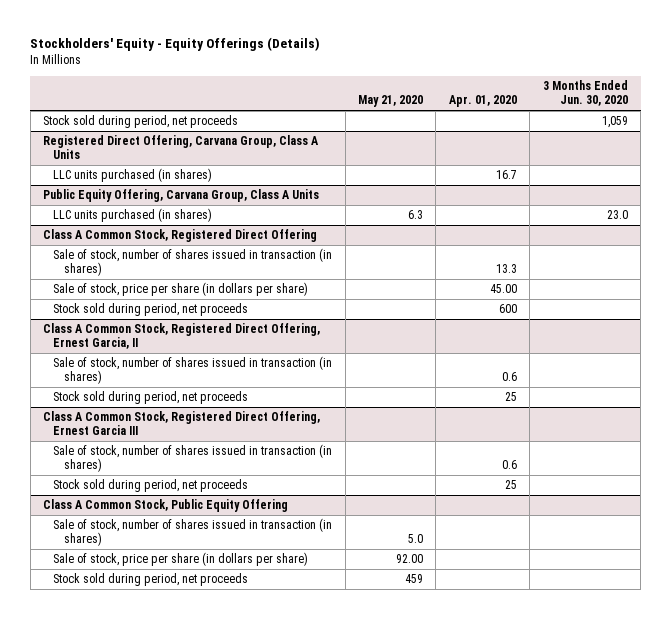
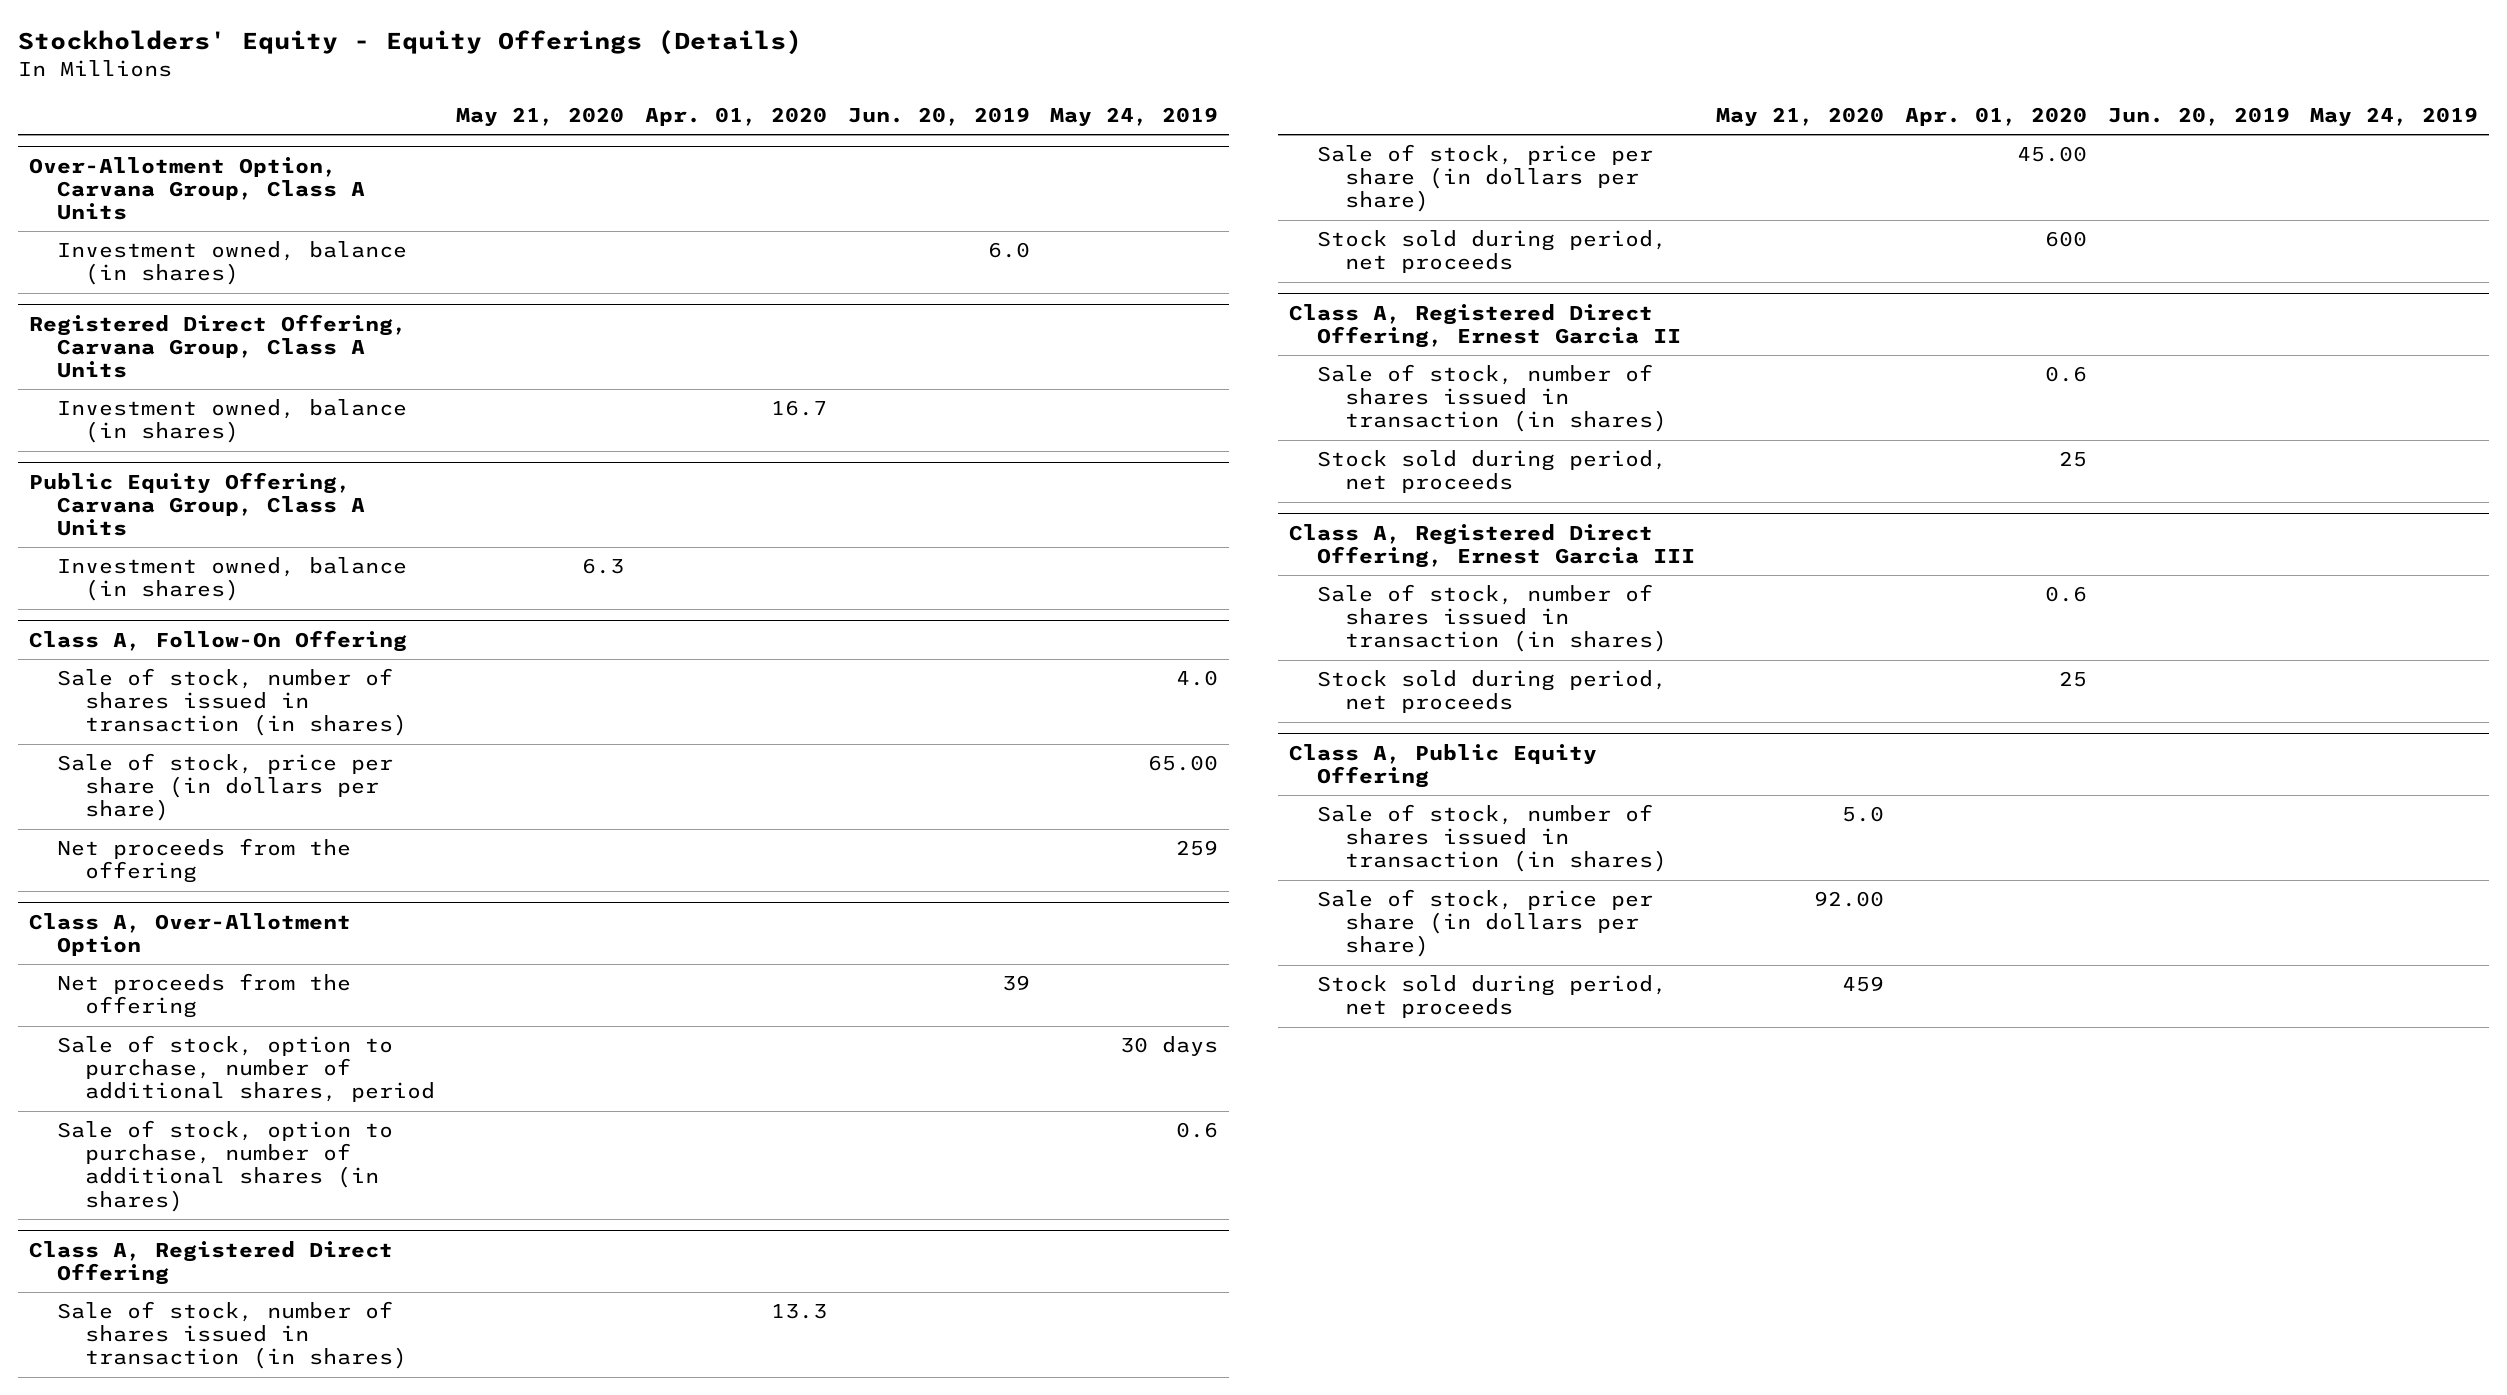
[542,80,628,107] 3 Months Ended Jun. 30, 2020 -> none
none -> [847,106,1030,126] Jun. 20, 2019
none -> [1050,106,1219,127] May 24, 2019
[42,115,238,129] Stock sold during period, net proceeds -> none
none -> [28,156,365,220] Over-Allotment Option, Carvana Group, Class A Units
none -> [56,241,407,286] Investment owned, balance (in shares)
[53,168,213,183] LLC units purchased (in shares) -> [56,399,407,444] Investment owned, balance (in shares)
[53,208,213,223] LLC units purchased (in shares) -> [56,557,407,602] Investment owned, balance (in shares)
none -> [28,629,407,652] Class A, Follow-On Offering
none -> [56,668,407,737] Sale of stock, number of shares issued in transaction (in shares)
none -> [56,753,393,822] Sale of stock, price per share (in dollars per share)
none -> [56,838,351,884] Net proceeds from the offering
none -> [28,912,351,956] Class A, Over-Allotment Option
none -> [56,973,351,1019] Net proceeds from the offering
none -> [56,1035,435,1103] Sale of stock, option to purchase, number of additional shares, period
none -> [56,1120,393,1212] Sale of stock, option to purchase, number of additional shares (in shares)
[42,229,317,243] Class A Common Stock, Registered Direct Offering -> [28,1240,393,1285] Class A, Registered Direct Offering
[42,323,320,350] Class A Common Stock, Registered Direct Offering, Ernest Garcia, II -> [1288,303,1681,348] Class A, Registered Direct Offering, Ernest Garcia II
[42,411,320,436] Class A Common Stock, Registered Direct Offering, Ernest Garcia III -> [1288,523,1695,568] Class A, Registered Direct Offering, Ernest Garcia III
[42,499,288,513] Class A Common Stock, Public Equity Offering -> [1288,743,1597,788] Class A, Public Equity Offering

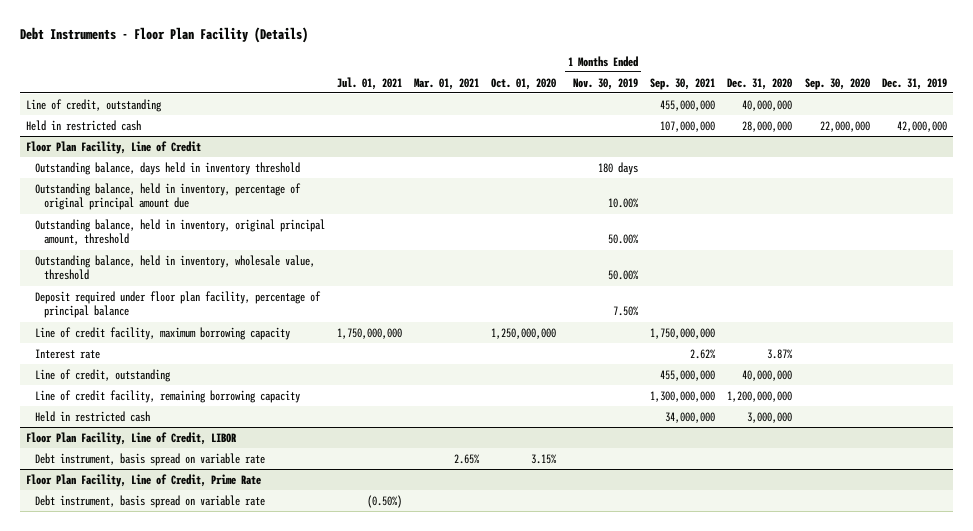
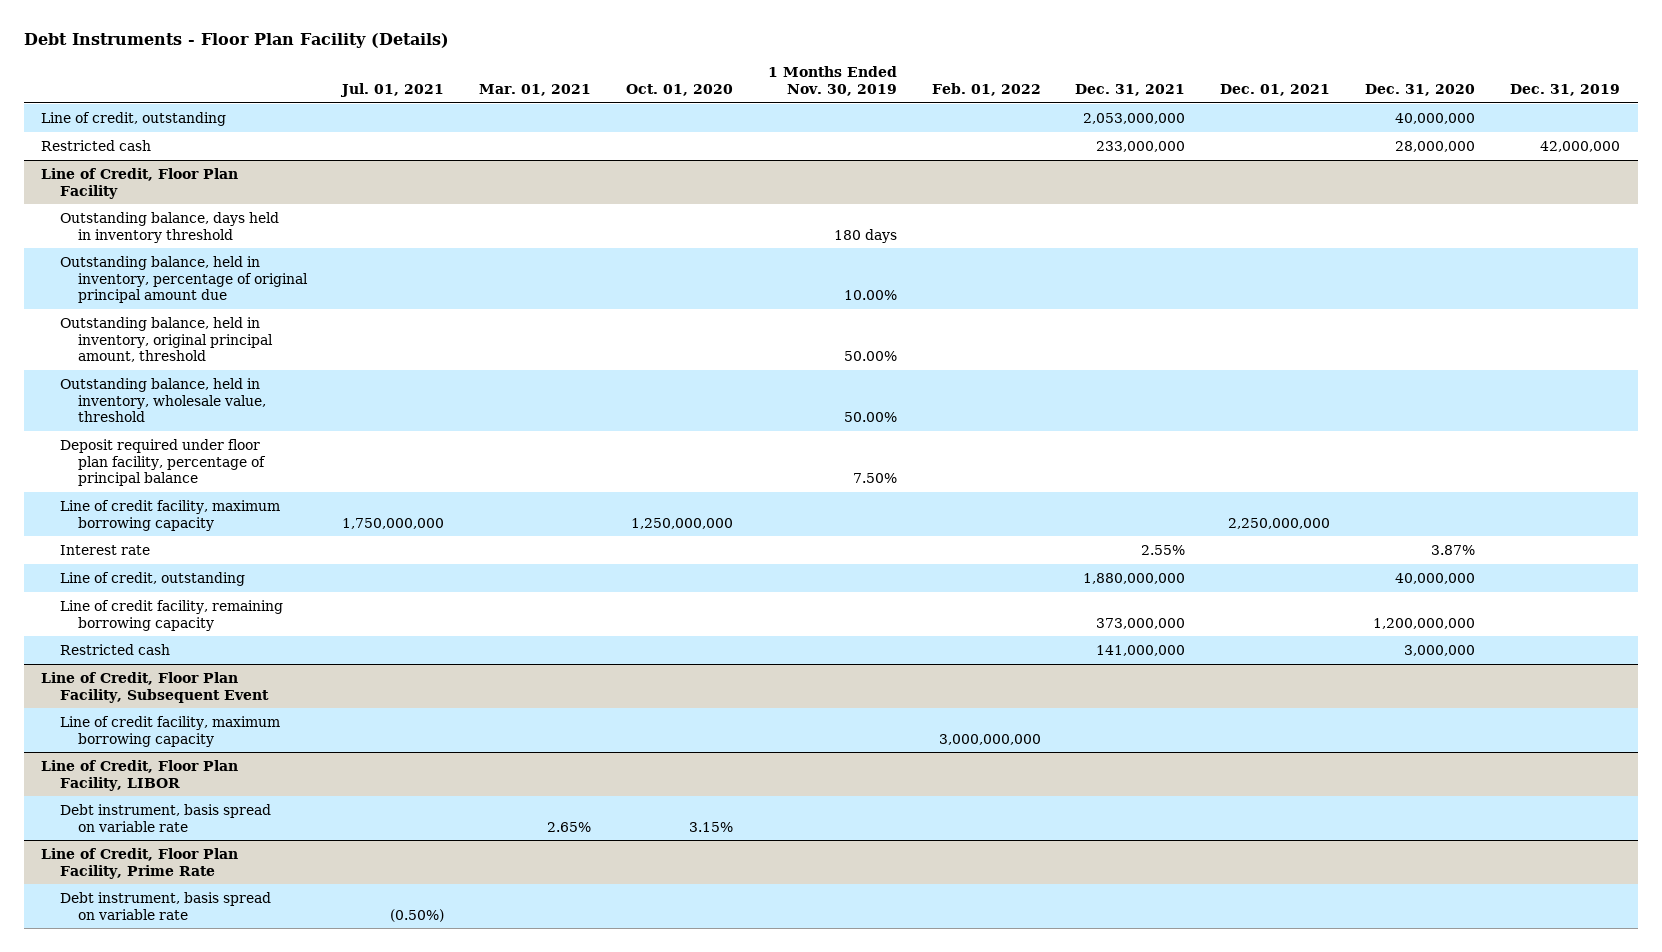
[650,77,716,90] Sep. 30, 2021 -> none
[804,77,870,90] Sep. 30, 2020 -> none
none -> [931,83,1041,97] Feb. 01, 2022
none -> [1075,84,1186,97] Dec. 31, 2021
none -> [1220,84,1331,97] Dec. 01, 2021
[26,119,142,131] Held in restricted cash -> [41,139,152,151] Restricted cash
[26,140,202,154] Floor Plan Facility, Line of Credit -> [41,167,239,199] Line of Credit, Floor Plan Facility
[34,410,150,422] Held in restricted cash -> [59,643,170,655] Restricted cash
none -> [41,671,269,703] Line of Credit, Floor Plan Facility, Subsequent Event
none -> [59,715,280,747] Line of credit facility, maximum borrowing capacity
[26,431,238,445] Floor Plan Facility, Line of Credit, LIBOR -> [41,759,239,791] Line of Credit, Floor Plan Facility, LIBOR
[26,473,262,487] Floor Plan Facility, Line of Credit, Prime Rate -> [41,847,239,879] Line of Credit, Floor Plan Facility, Prime Rate

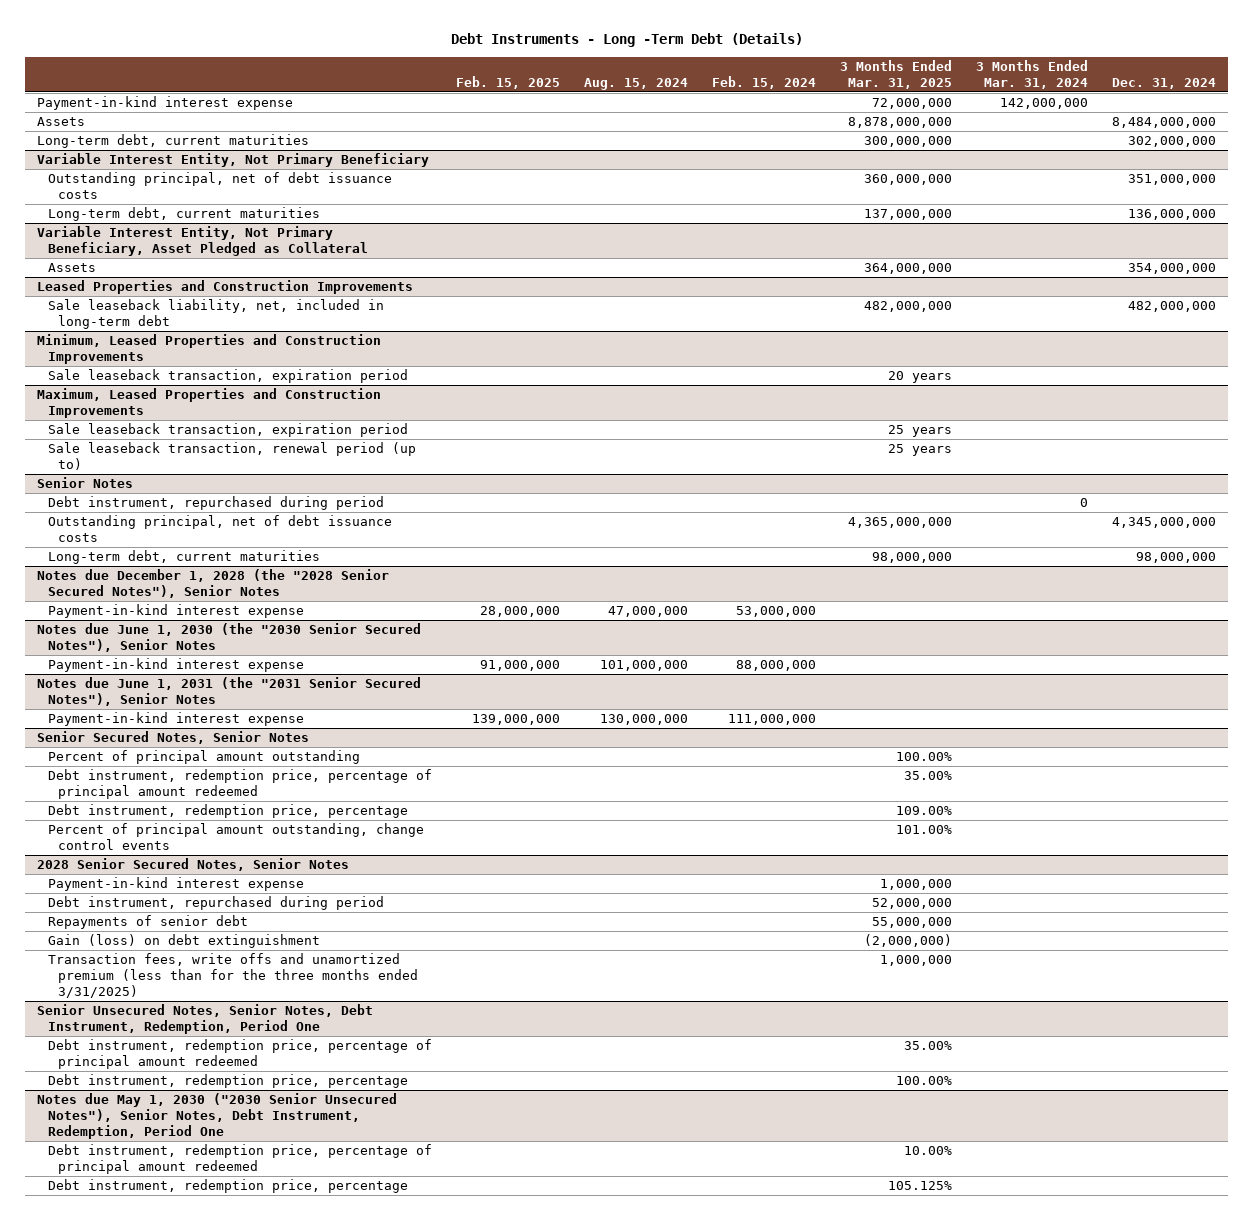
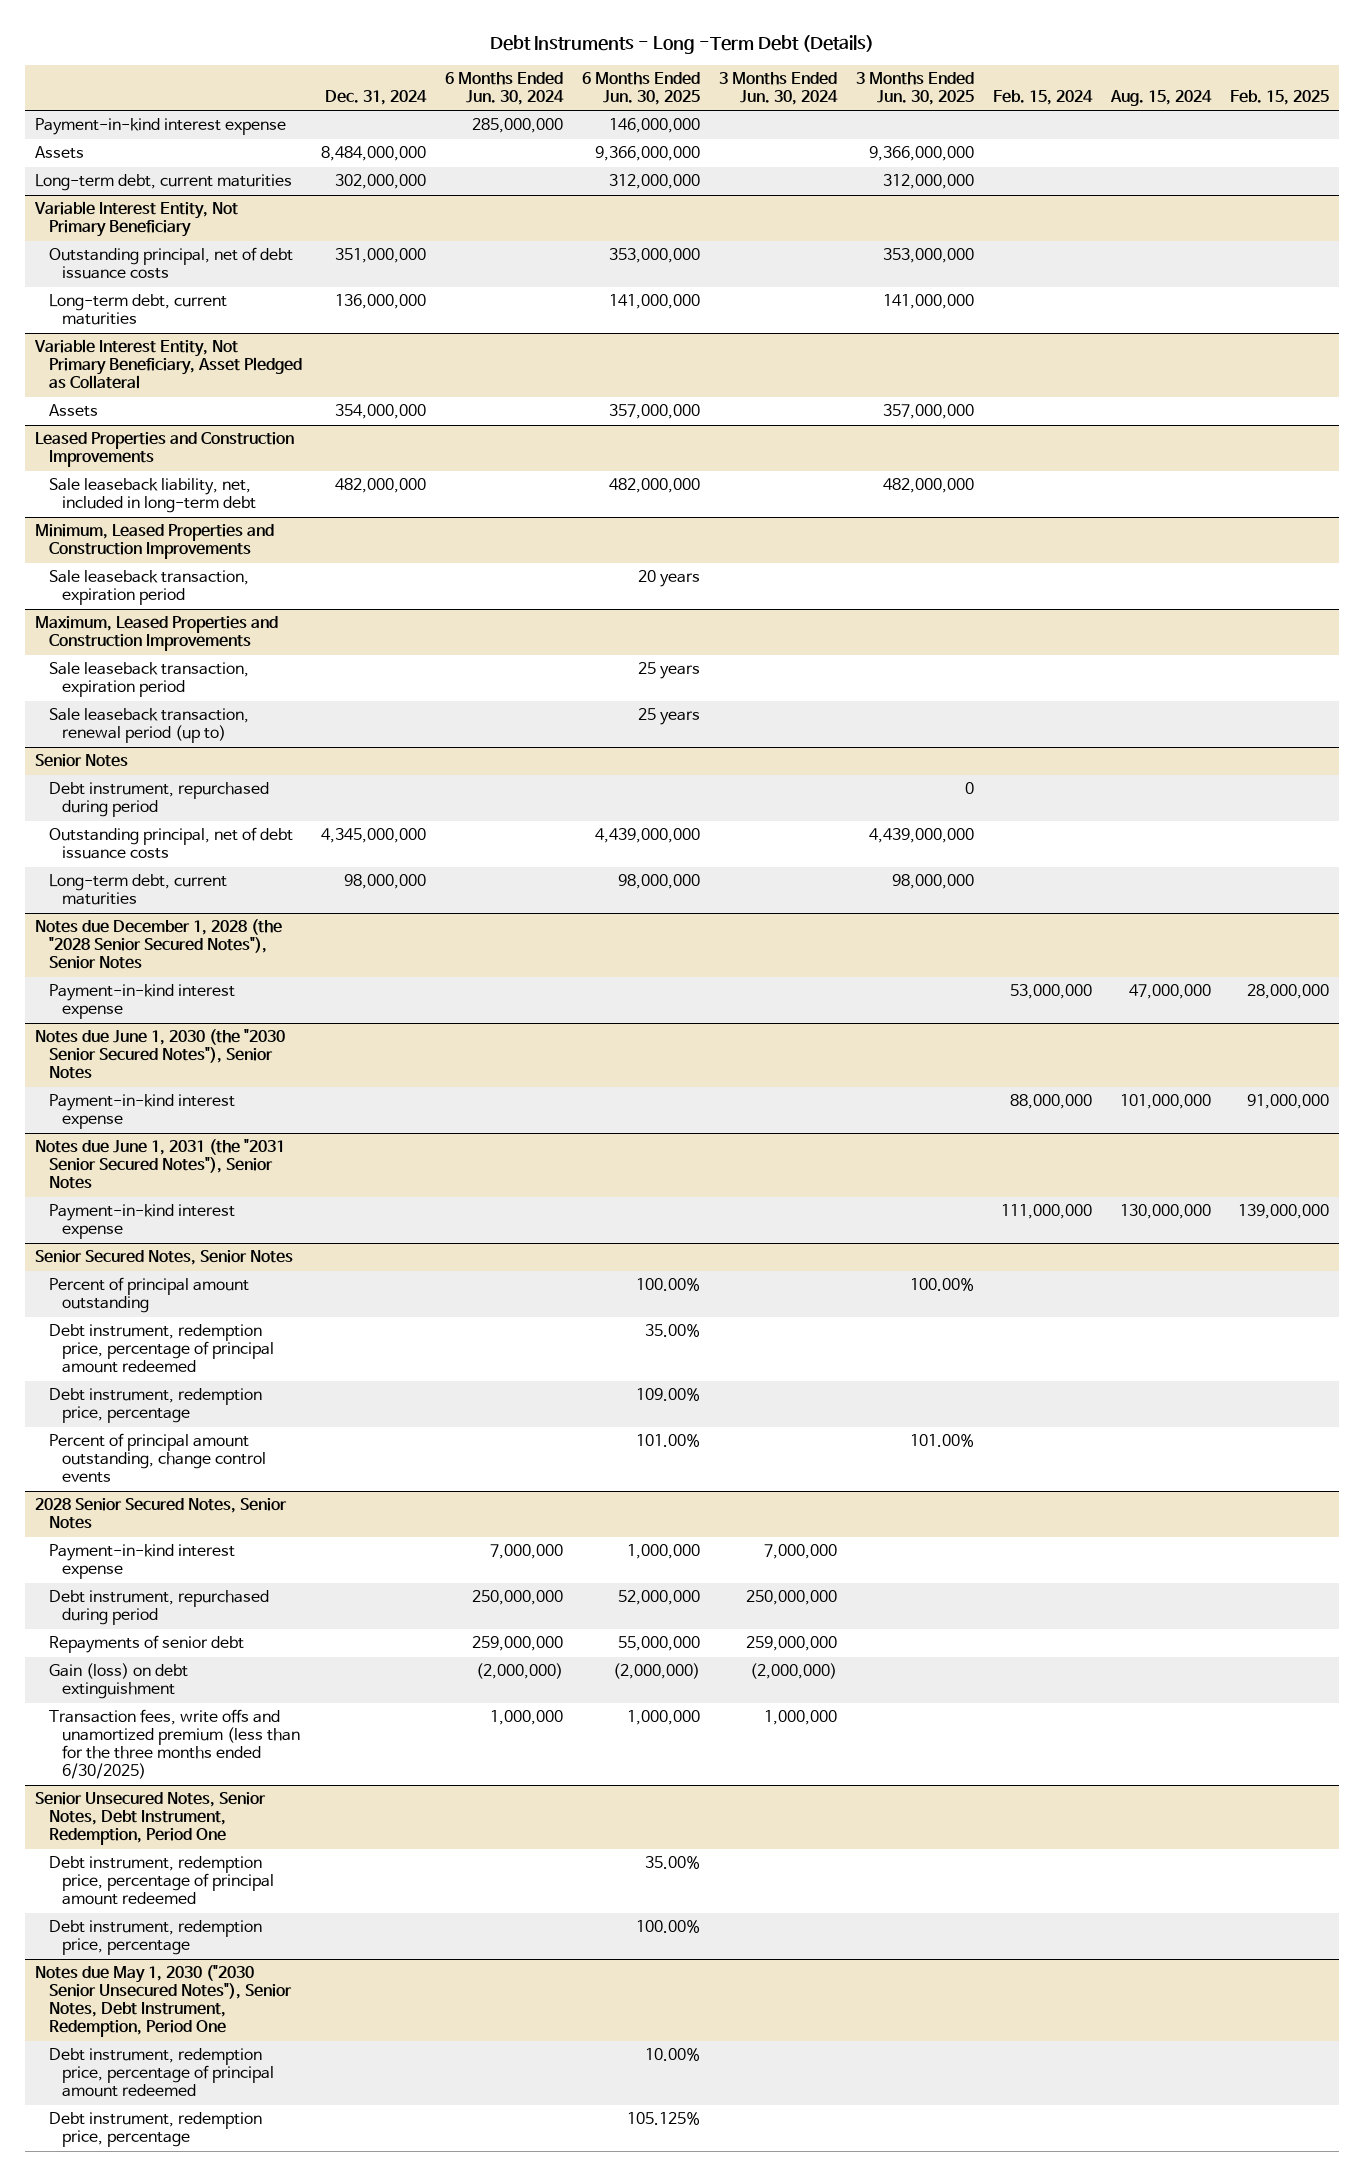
[839,59,952,89] 3 Months Ended Mar. 31, 2025 -> none
[976,59,1089,89] 3 Months Ended Mar. 31, 2024 -> none
none -> [444,72,564,106] 6 Months Ended Jun. 30, 2024
none -> [581,72,700,106] 6 Months Ended Jun. 30, 2025
none -> [718,72,838,106] 3 Months Ended Jun. 30, 2024
none -> [855,72,974,106] 3 Months Ended Jun. 30, 2025
[47,953,419,999] Transaction fees, write offs and unamortized premium (less than for the three months ended 3/31/2025) -> [48,1709,301,1780] Transaction fees, write offs and unamortized premium (less than for the three months ended 6/30/2025)

